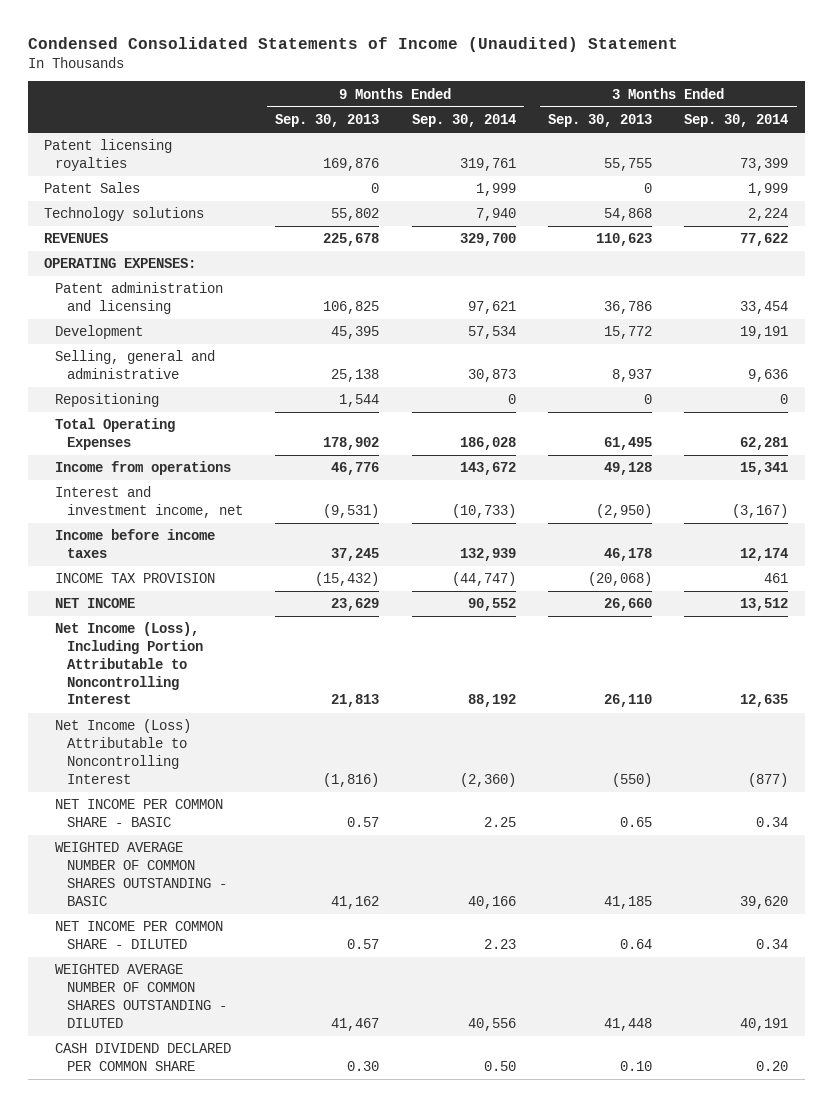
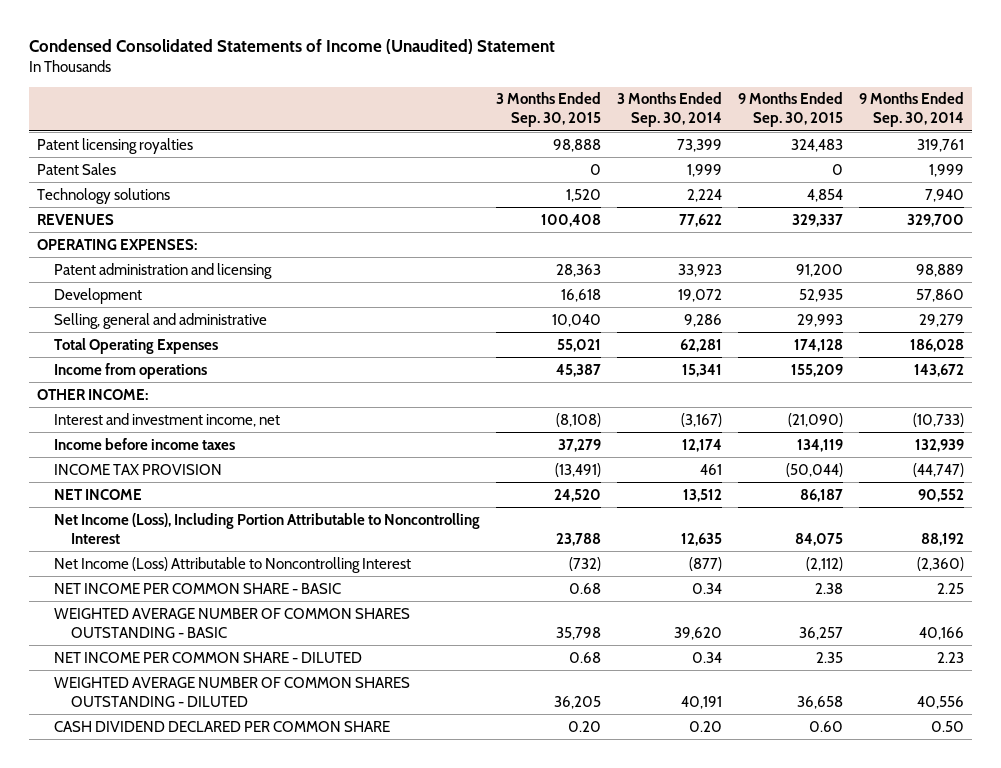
[275,113,380,127] Sep. 30, 2013 -> none
[548,113,653,127] Sep. 30, 2013 -> none
none -> [496,92,602,128] 3 Months Ended Sep. 30, 2015
none -> [737,92,843,128] 9 Months Ended Sep. 30, 2015
[55,393,160,408] Repositioning -> none
[467,300,516,314] 97,621 -> [915,263,964,277] 98,889
[740,300,789,314] 33,454 -> [678,263,723,277] 33,923
[467,326,516,340] 57,534 -> [915,288,964,302] 57,860
[740,326,789,340] 19,191 -> [678,288,723,302] 19,072
[467,368,516,382] 30,873 -> [918,313,964,327] 29,279
[748,368,789,382] 9,636 -> [684,313,723,327] 9,286
none -> [37,388,149,400] OTHER INCOME:

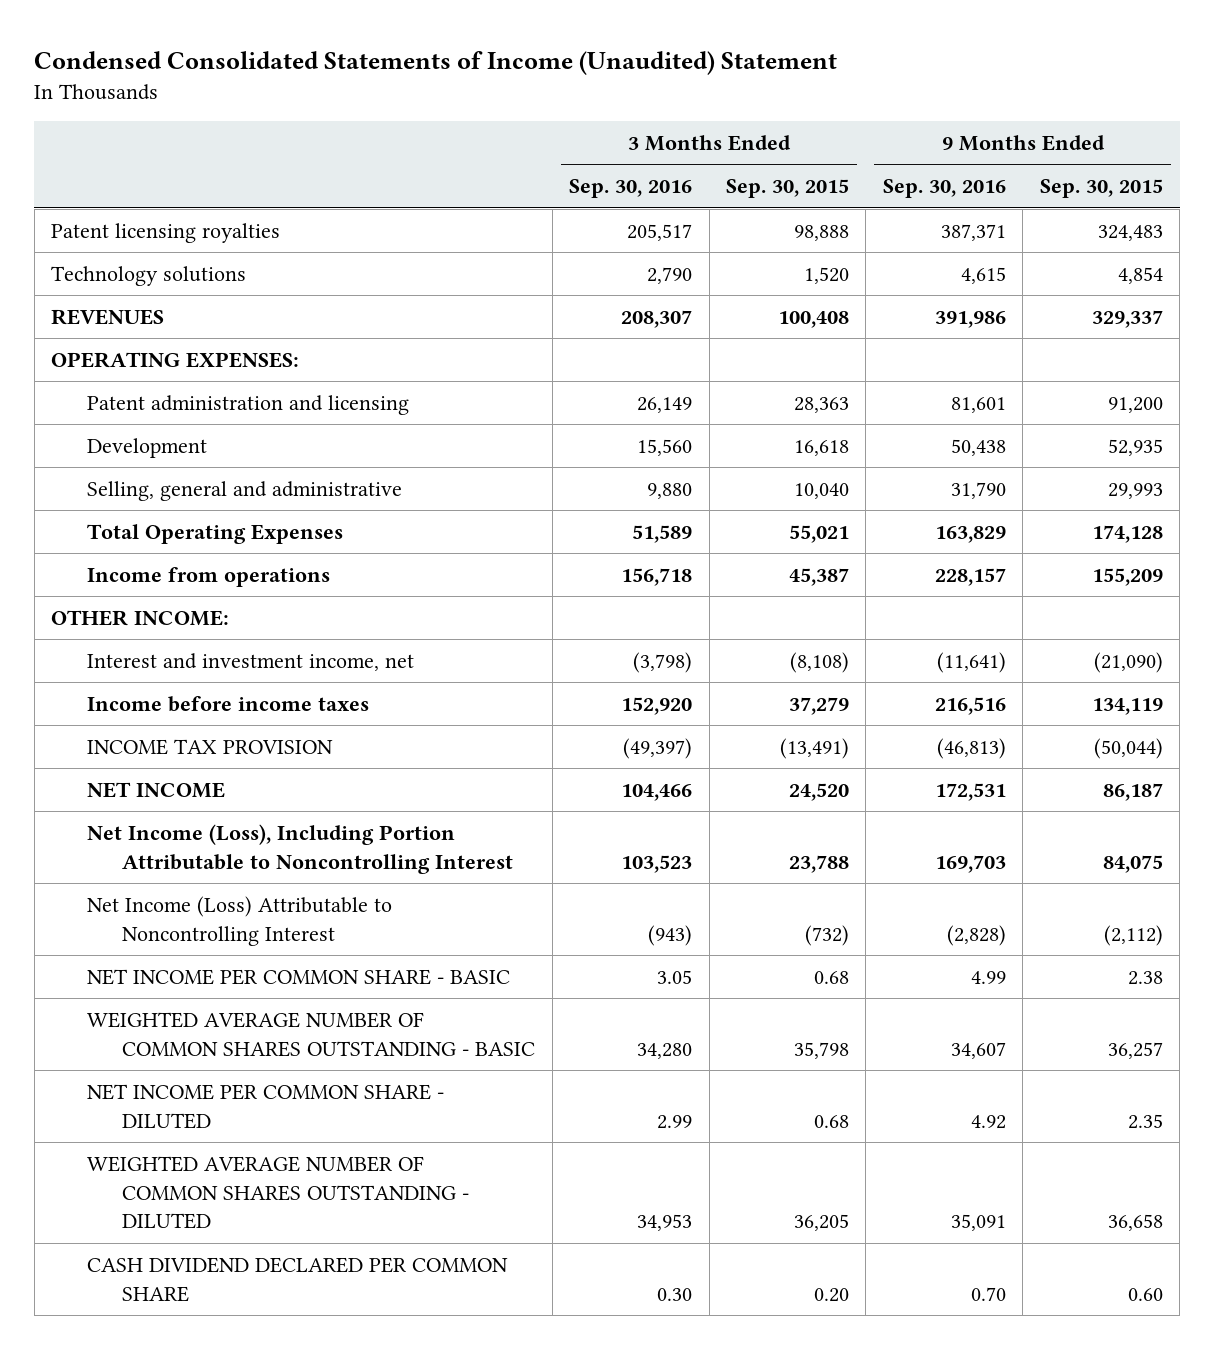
[617,92,723,128] 3 Months Ended Sep. 30, 2014 -> none
[858,92,964,128] 9 Months Ended Sep. 30, 2014 -> none
none -> [569,179,693,199] Sep. 30, 2016
none -> [882,179,1006,199] Sep. 30, 2016
[37,162,117,175] Patent Sales -> none

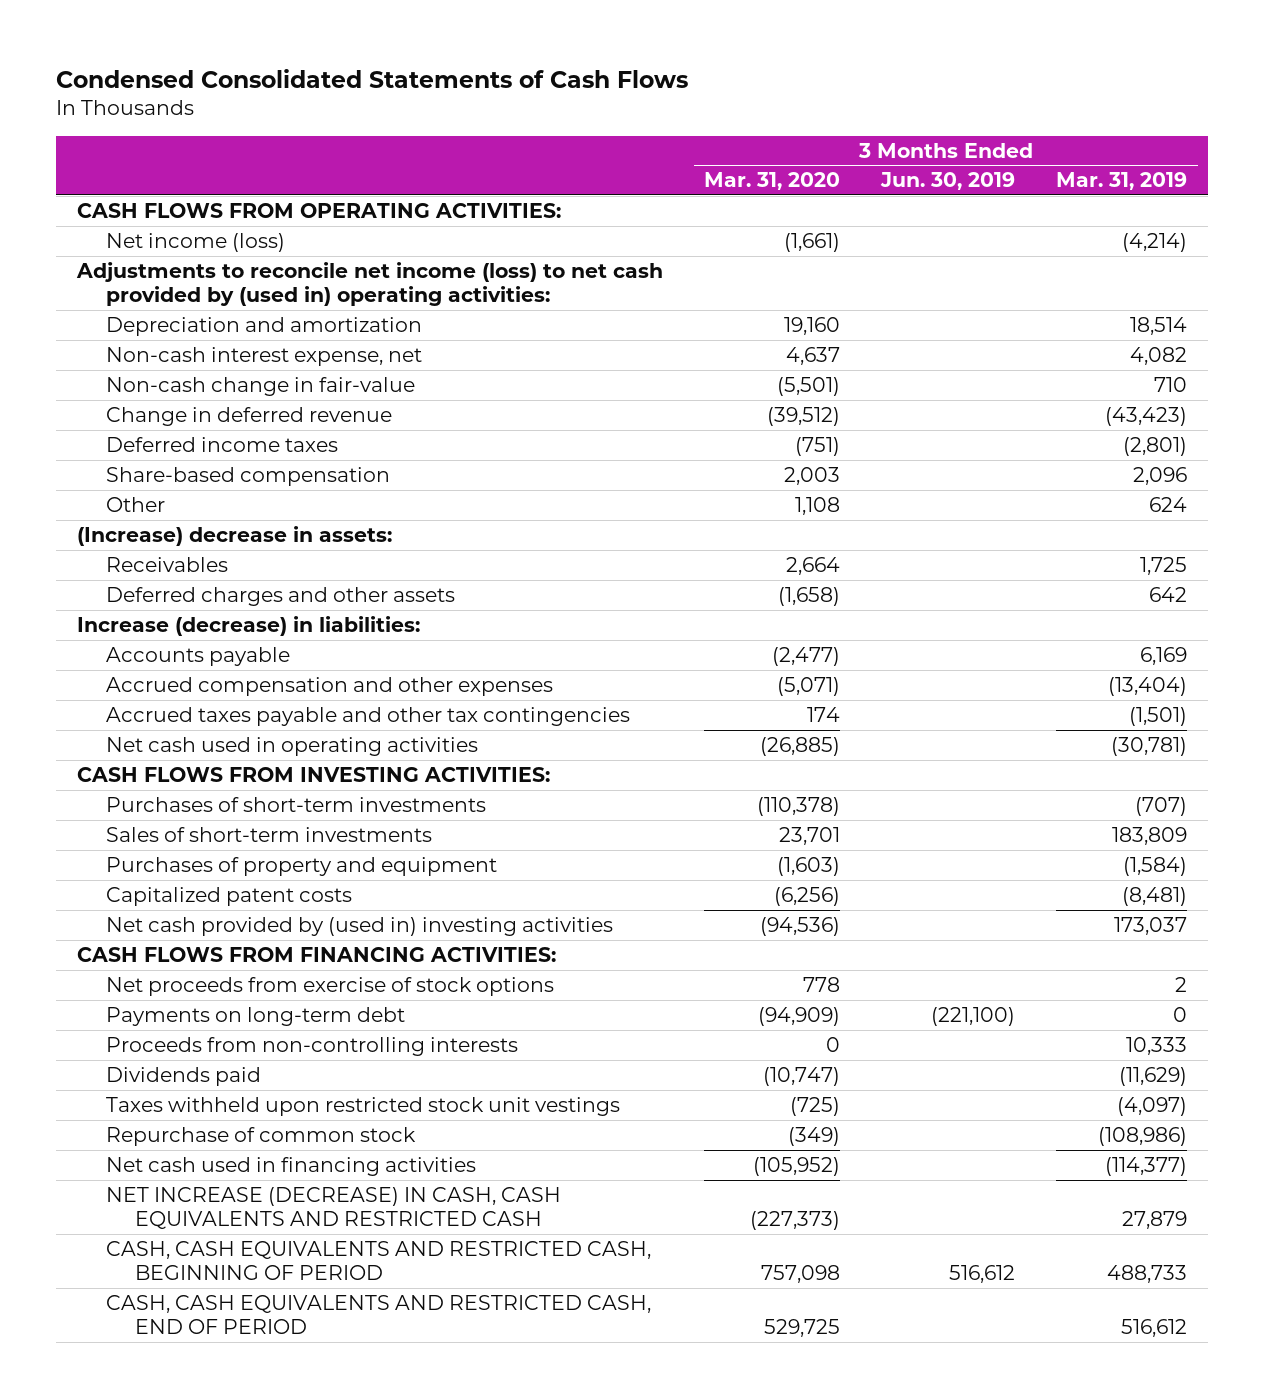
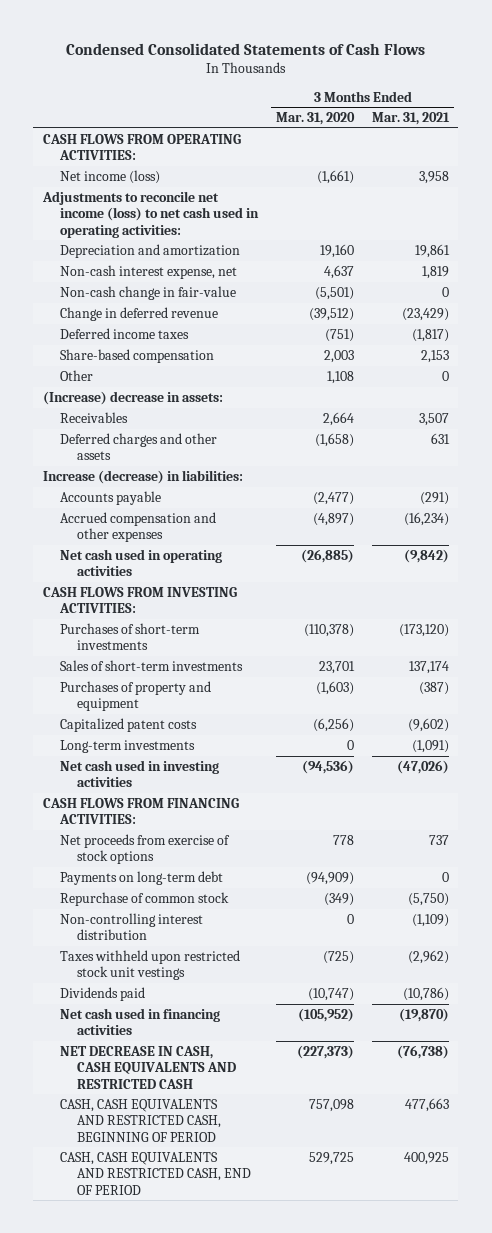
[880,172,1016,191] Jun. 30, 2019 -> none
[1056,172,1188,191] Mar. 31, 2019 -> none
none -> [372,112,451,126] Mar. 31, 2021
[75,261,663,306] Adjustments to reconcile net income (loss) to net cash provided by (used in) operating activities: -> [41,190,259,238] Adjustments to reconcile net income (loss) to net cash used in operating activities:
[105,706,630,726] Accrued taxes payable and other tax contingencies -> none
[776,676,840,696] (5,071) -> [312,512,354,526] (4,897)
none -> [59,739,195,753] Long-term investments
[105,916,613,936] Net cash provided by (used in) investing activities -> [59,759,219,788] Net cash used in investing activities
[105,1036,518,1056] Proceeds from non-controlling interests -> none
none -> [59,912,203,941] Non-controlling interest distribution
[105,1096,620,1116] Taxes withheld upon restricted stock unit vestings -> [59,949,240,981] Taxes withheld upon restricted stock unit vestings
[105,1066,261,1086] Dividends paid -> [59,986,145,1001] Dividends paid
[105,1186,561,1229] NET INCREASE (DECREASE) IN CASH, CASH EQUIVALENTS AND RESTRICTED CASH -> [59,1045,237,1089] NET DECREASE IN CASH, CASH EQUIVALENTS AND RESTRICTED CASH

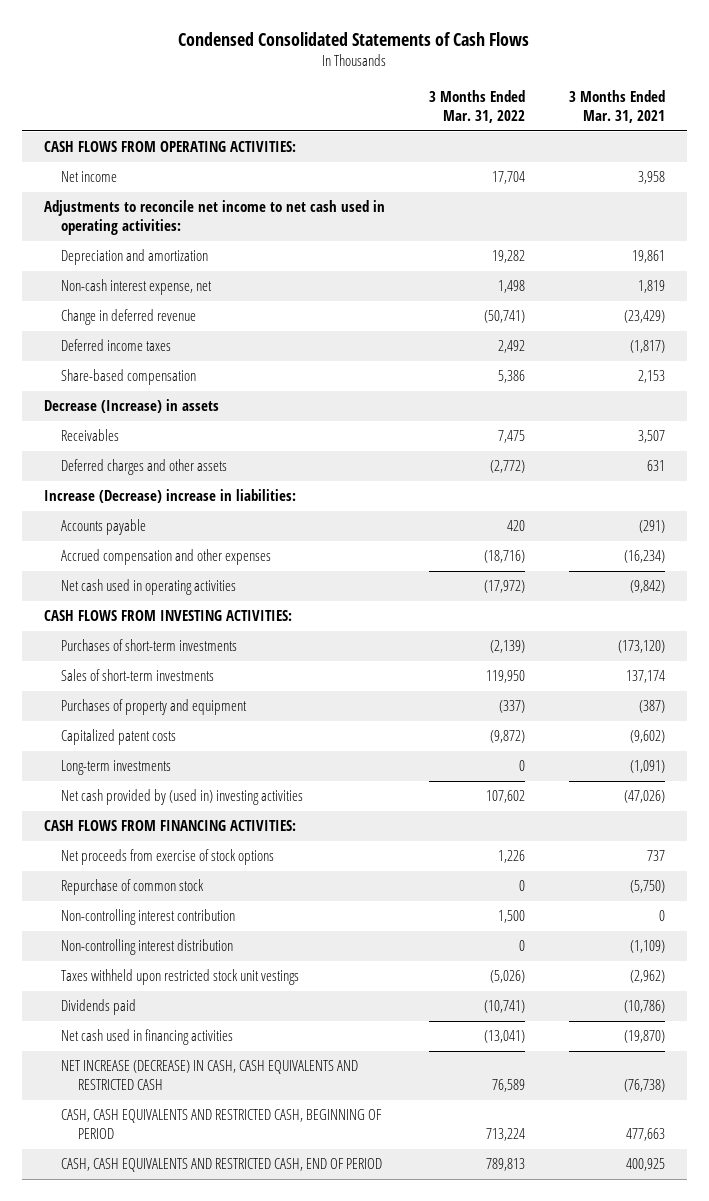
[275,112,355,126] Mar. 31, 2020 -> none
none -> [428,89,525,123] 3 Months Ended Mar. 31, 2022
[59,169,160,184] Net income (loss) -> [60,171,117,183] Net income
[41,190,259,238] Adjustments to reconcile net income (loss) to net cash used in operating activities: -> [43,200,385,236] Adjustments to reconcile net income to net cash used in operating activities:
[59,285,236,300] Non-cash change in fair-value -> none
[59,369,93,381] Other -> none
[42,390,223,405] (Increase) decrease in assets: -> [43,399,219,414] Decrease (Increase) in assets
[42,469,243,484] Increase (decrease) in liabilities: -> [43,489,296,504] Increase (Decrease) increase in liabilities:
[59,759,219,788] Net cash used in investing activities -> [60,789,303,806] Net cash provided by (used in) investing activities
[59,870,223,885] Payments on long-term debt -> none
none -> [60,909,235,926] Non-controlling interest contribution
[59,1045,237,1089] NET DECREASE IN CASH, CASH EQUIVALENTS AND RESTRICTED CASH -> [60,1060,358,1091] NET INCREASE (DECREASE) IN CASH, CASH EQUIVALENTS AND RESTRICTED CASH

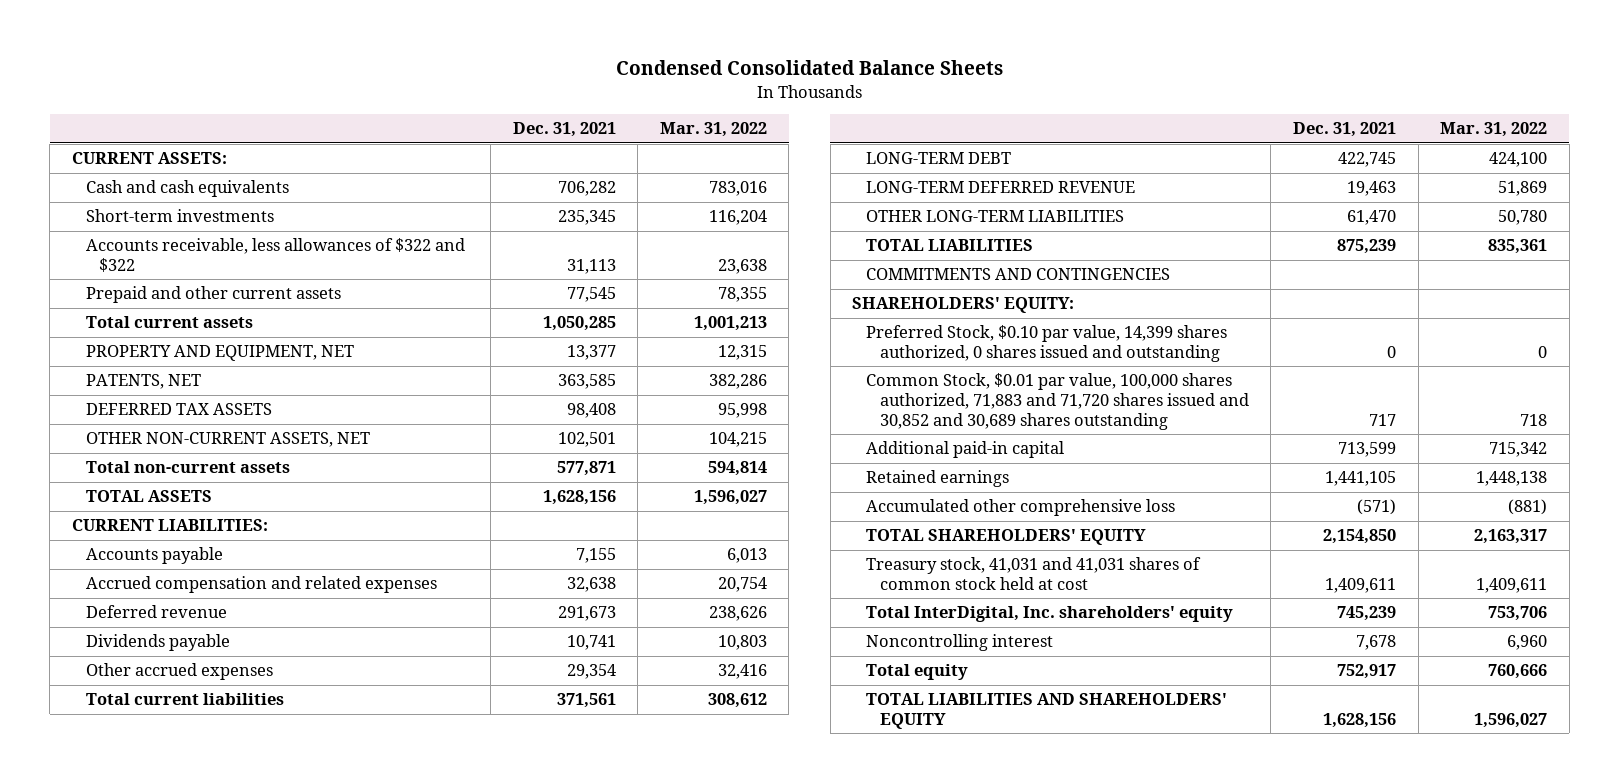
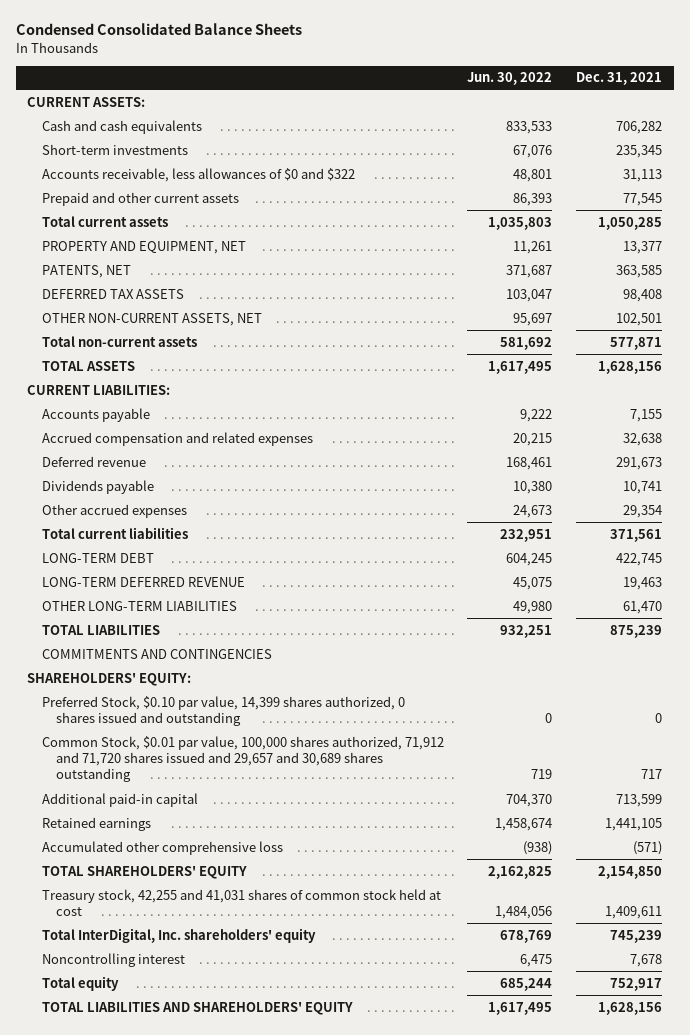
[659,122,767,138] Mar. 31, 2022 -> none
none -> [467,72,553,86] Jun. 30, 2022
[85,238,465,273] Accounts receivable, less allowances of $322 and $322 -> [41,167,355,182] Accounts receivable, less allowances of $0 and $322
[866,373,1249,430] Common Stock, $0.01 par value, 100,000 shares authorized, 71,883 and 71,720 shares issued and 30,852 and 30,689 shares outstanding -> [41,735,444,783] Common Stock, $0.01 par value, 100,000 shares authorized, 71,912 and 71,720 shares issued and 29,657 and 30,689 shares outstanding
[866,557,1202,591] Treasury stock, 41,031 and 41,031 shares of common stock held at cost -> [41,888,441,916] Treasury stock, 42,255 and 41,031 shares of common stock held at cost

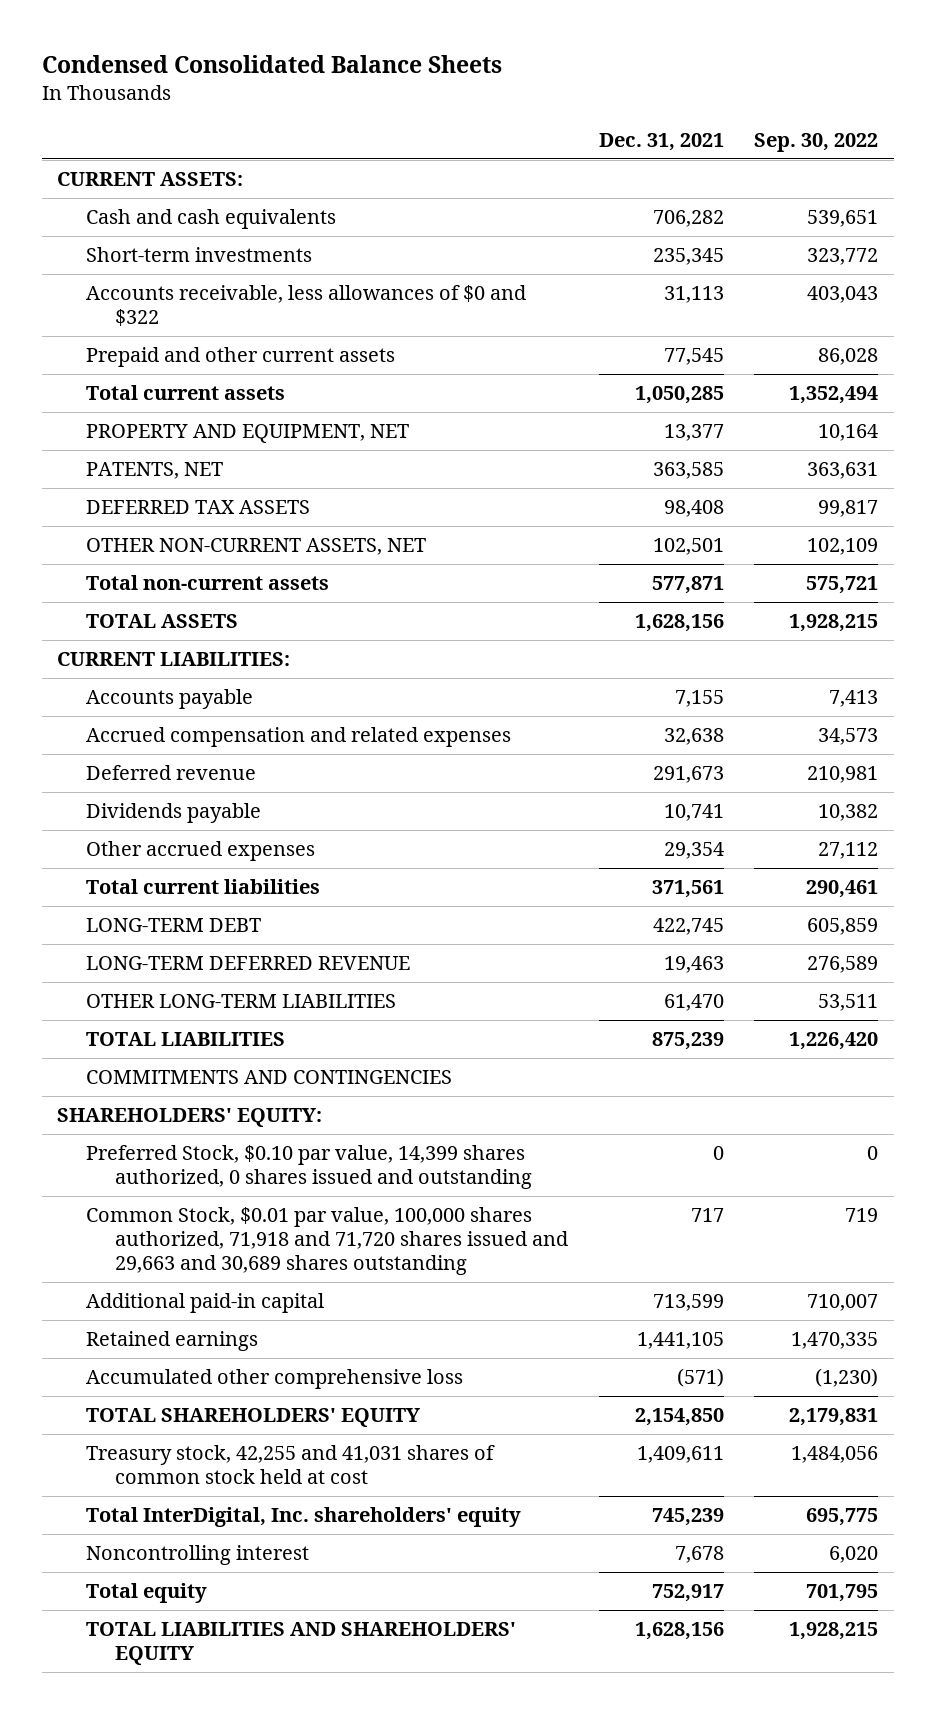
[467,72,553,86] Jun. 30, 2022 -> none
none -> [754,132,879,152] Sep. 30, 2022
[41,735,444,783] Common Stock, $0.01 par value, 100,000 shares authorized, 71,912 and 71,720 shares issued and 29,657 and 30,689 shares outstanding -> [85,1207,568,1276] Common Stock, $0.01 par value, 100,000 shares authorized, 71,918 and 71,720 shares issued and 29,663 and 30,689 shares outstanding

